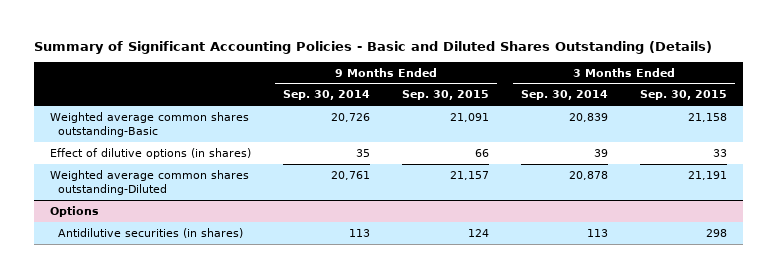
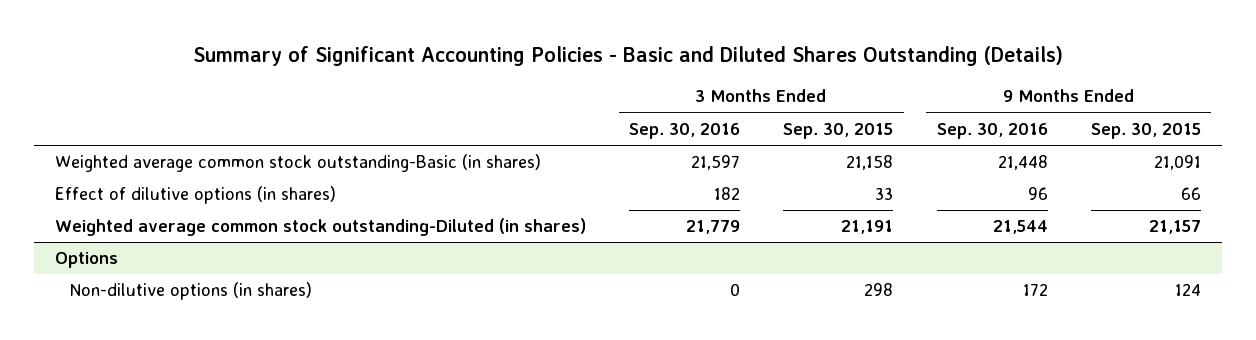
[282,90,370,101] Sep. 30, 2014 -> none
[520,90,608,101] Sep. 30, 2014 -> none
none -> [629,122,741,139] Sep. 30, 2016
none -> [936,122,1048,139] Sep. 30, 2016
[49,111,249,138] Weighted average common shares outstanding-Basic -> [55,154,542,173] Weighted average common stock outstanding-Basic (in shares)
[49,169,249,196] Weighted average common shares outstanding-Diluted -> [55,218,587,237] Weighted average common stock outstanding-Diluted (in shares)
[57,227,243,238] Antidilutive securities (in shares) -> [69,282,313,301] Non-dilutive options (in shares)

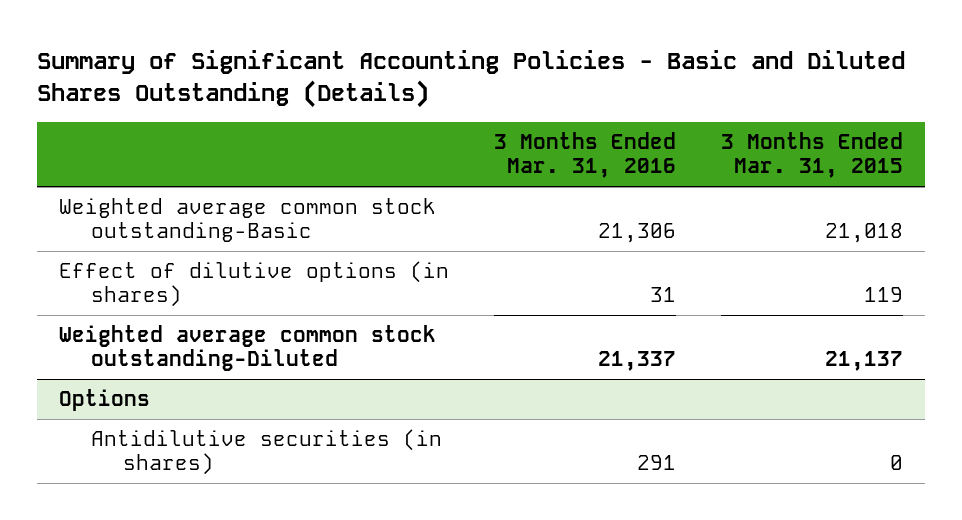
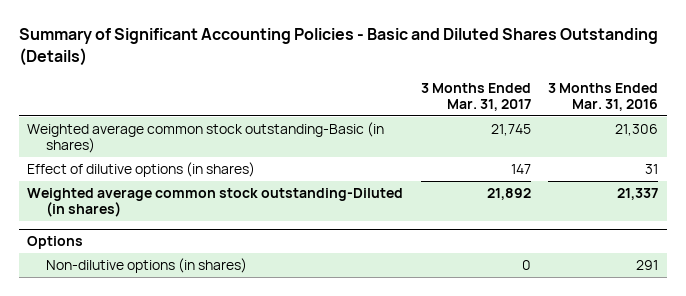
[720,132,903,179] 3 Months Ended Mar. 31, 2015 -> none
none -> [420,82,531,111] 3 Months Ended Mar. 31, 2017
[59,198,437,243] Weighted average common stock outstanding-Basic -> [27,122,385,154] Weighted average common stock outstanding-Basic (in shares)
[59,325,437,372] Weighted average common stock outstanding-Diluted -> [27,188,404,218] Weighted average common stock outstanding-Diluted (in shares)
[90,429,442,476] Antidilutive securities (in shares) -> [45,258,247,274] Non-dilutive options (in shares)

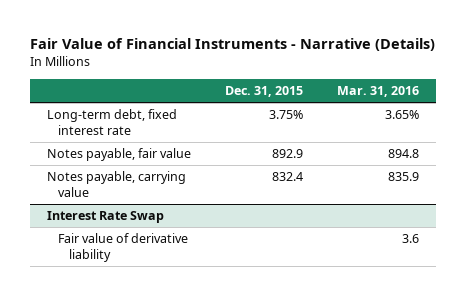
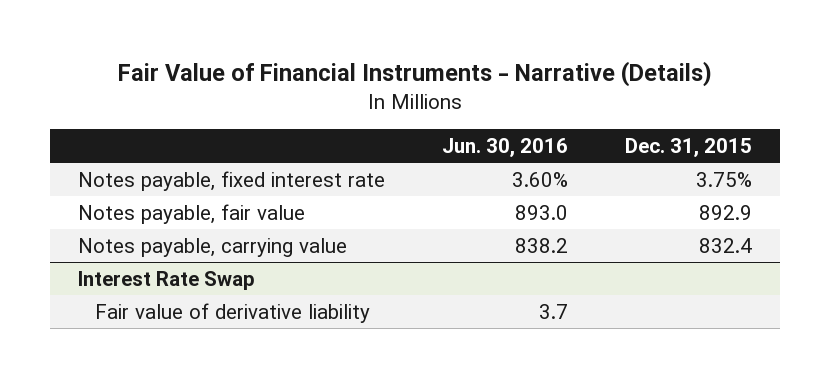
[337,86,420,98] Mar. 31, 2016 -> none
none -> [442,137,569,157] Jun. 30, 2016
[46,109,177,135] Long-term debt, fixed interest rate -> [78,170,386,191] Notes payable, fixed interest rate

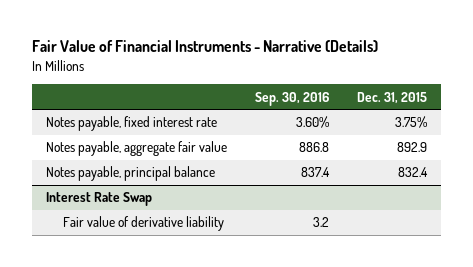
[442,137,569,157] Jun. 30, 2016 -> none
none -> [254,91,329,106] Sep. 30, 2016
[78,203,306,224] Notes payable, fair value -> [45,141,227,157] Notes payable, aggregate fair value
[78,237,348,257] Notes payable, carrying value -> [45,166,215,182] Notes payable, principal balance

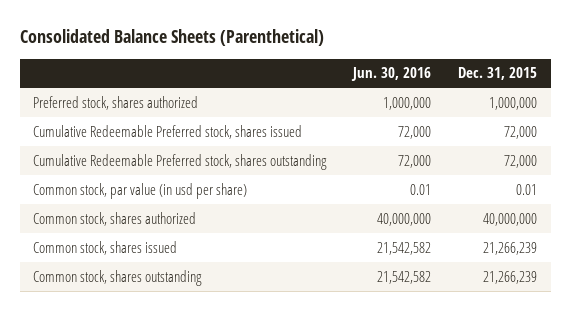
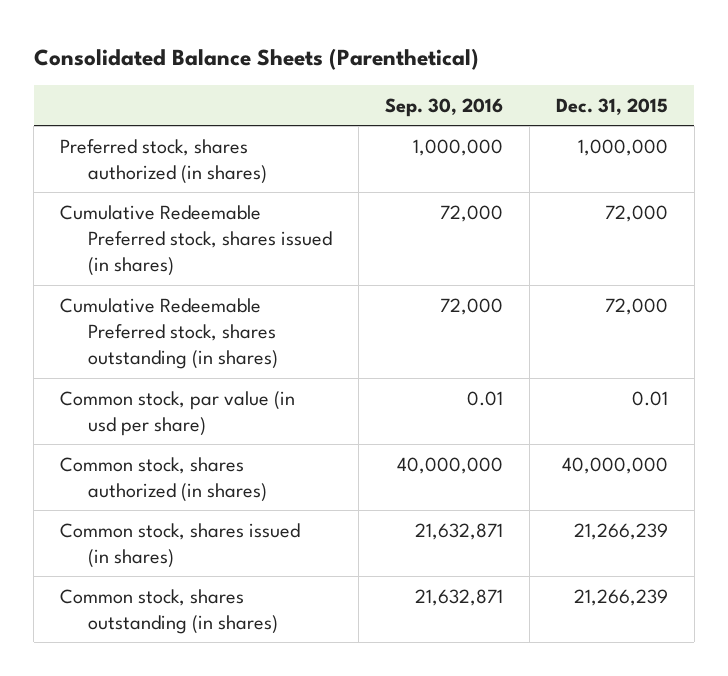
[351,67,432,82] Jun. 30, 2016 -> none
none -> [384,97,503,117] Sep. 30, 2016
[33,95,199,110] Preferred stock, shares authorized -> [60,138,267,184] Preferred stock, shares authorized (in shares)
[33,124,303,139] Cumulative Redeemable Preferred stock, shares issued -> [60,204,332,277] Cumulative Redeemable Preferred stock, shares issued (in shares)
[33,153,328,170] Cumulative Redeemable Preferred stock, shares outstanding -> [60,297,278,370] Cumulative Redeemable Preferred stock, shares outstanding (in shares)
[33,211,197,226] Common stock, shares authorized -> [60,456,267,502] Common stock, shares authorized (in shares)
[33,240,178,255] Common stock, shares issued -> [60,522,301,568] Common stock, shares issued (in shares)
[33,269,203,286] Common stock, shares outstanding -> [60,588,278,634] Common stock, shares outstanding (in shares)

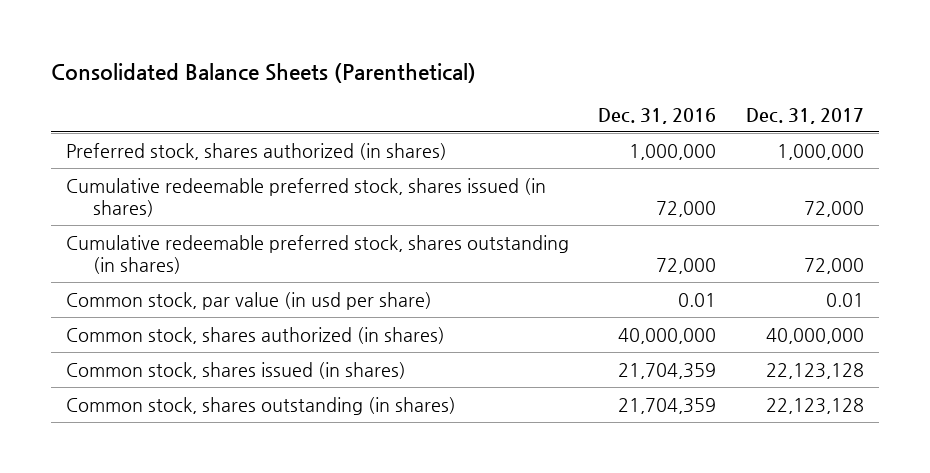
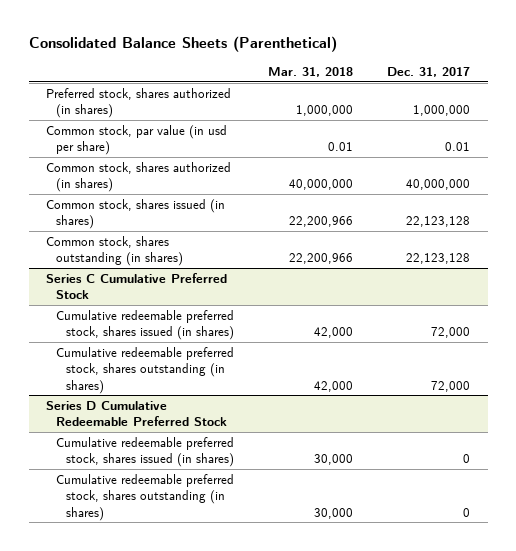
[598,107,717,124] Dec. 31, 2016 -> none
none -> [268,66,354,77] Mar. 31, 2018
[65,177,546,217] Cumulative redeemable preferred stock, shares issued (in shares) -> none
[65,234,569,274] Cumulative redeemable preferred stock, shares outstanding (in shares) -> none
none -> [45,272,227,300] Series C Cumulative Preferred Stock
none -> [55,309,234,341] Cumulative redeemable preferred stock, shares issued (in shares)
none -> [55,346,234,394] Cumulative redeemable preferred stock, shares outstanding (in shares)
none -> [45,400,227,427] Series D Cumulative Redeemable Preferred Stock
none -> [55,436,234,468] Cumulative redeemable preferred stock, shares issued (in shares)
none -> [55,473,234,521] Cumulative redeemable preferred stock, shares outstanding (in shares)

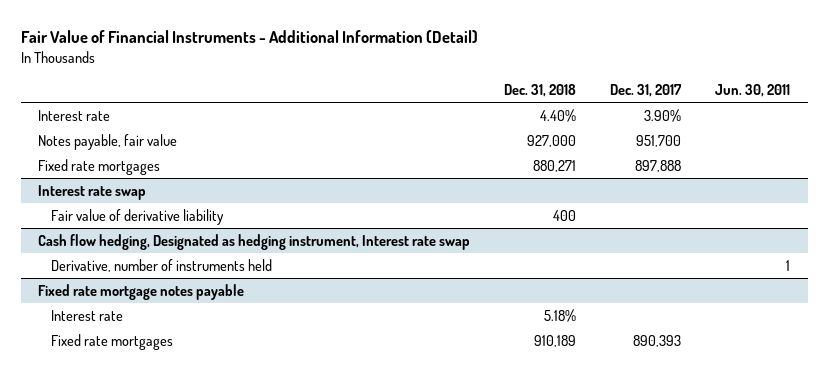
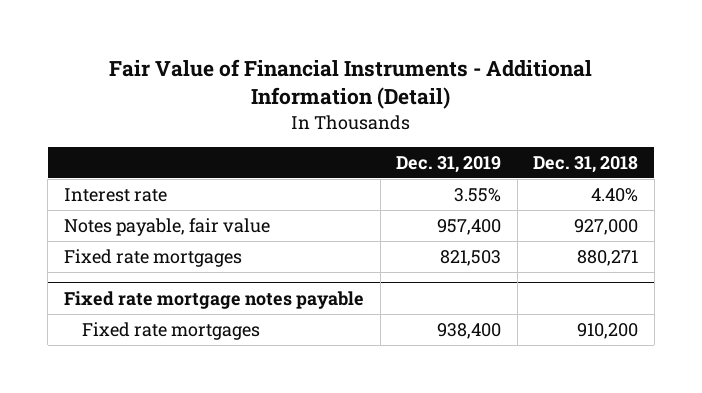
[610,84,683,98] Dec. 31, 2017 -> none
[715,84,791,98] Jun. 30, 2011 -> none
none -> [396,155,502,173] Dec. 31, 2019
[37,184,146,200] Interest rate swap -> none
[51,208,225,225] Fair value of derivative liability -> none
[37,233,470,250] Cash flow hedging, Designated as hedging instrument, Interest rate swap -> none
[51,258,273,272] Derivative, number of instruments held -> none
[51,309,124,321] Interest rate -> none
[534,334,577,347] 910,189 -> [577,323,639,340] 910,200

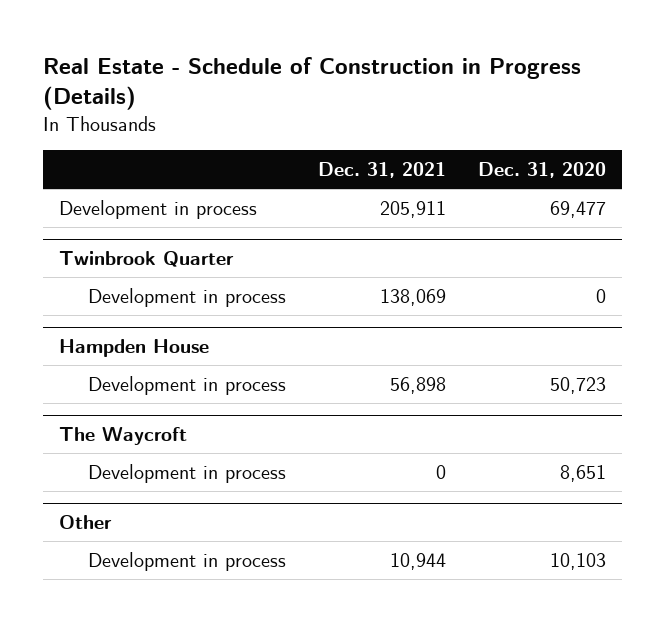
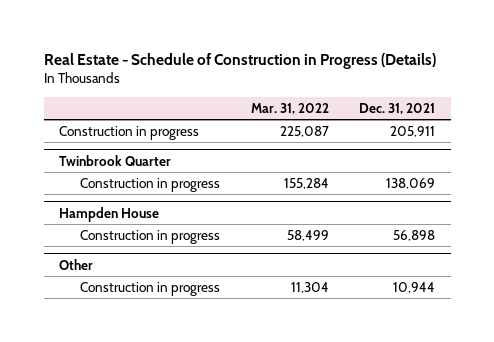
[478,162,607,179] Dec. 31, 2020 -> none
none -> [250,102,329,114] Mar. 31, 2022
[59,199,258,219] Development in process -> [58,125,199,140] Construction in progress
[87,287,286,307] Development in process -> [80,177,221,192] Construction in progress
[59,427,188,446] The Waycroft -> none
[87,463,286,483] Development in process -> none
[87,375,286,395] Development in process -> [80,229,221,244] Construction in progress
[87,551,286,571] Development in process -> [80,281,221,296] Construction in progress

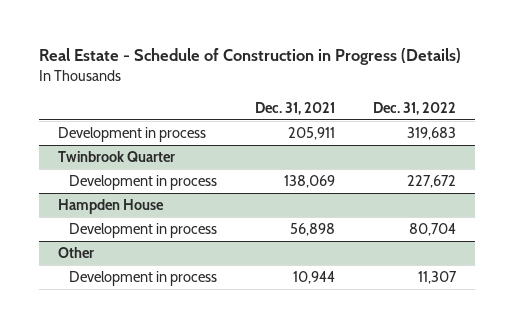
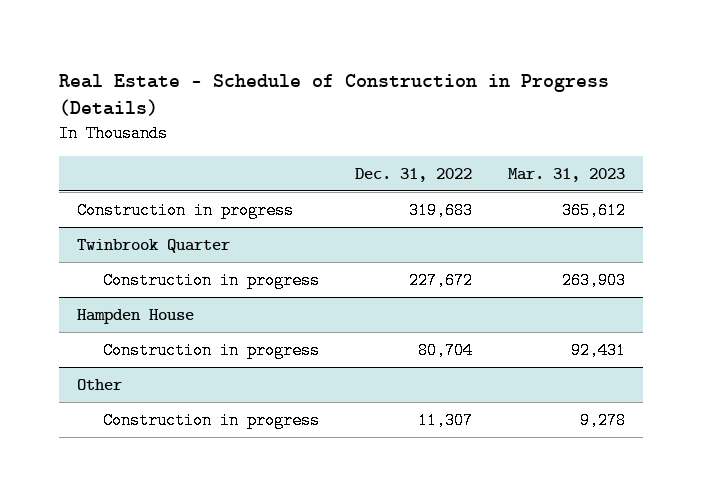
[254,101,335,115] Dec. 31, 2021 -> none
none -> [508,167,626,182] Mar. 31, 2023
[58,127,207,143] Development in process -> [77,201,295,219] Construction in progress
[68,175,217,191] Development in process -> [103,271,321,289] Construction in progress
[68,223,217,239] Development in process -> [103,341,321,359] Construction in progress
[68,271,217,287] Development in process -> [103,411,321,429] Construction in progress

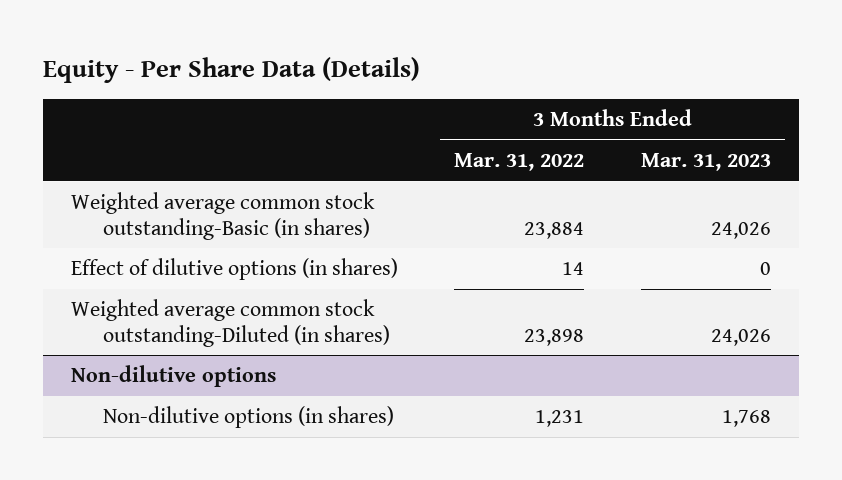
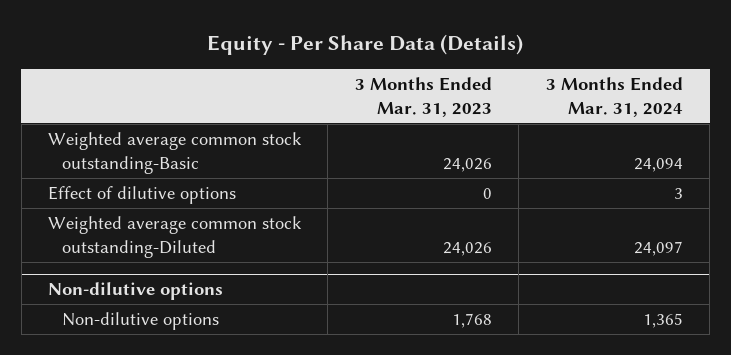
[454,153,585,172] Mar. 31, 2022 -> none
none -> [545,76,683,117] 3 Months Ended Mar. 31, 2024
[71,192,376,240] Weighted average common stock outstanding-Basic (in shares) -> [48,132,303,175] Weighted average common stock outstanding-Basic
[71,258,399,281] Effect of dilutive options (in shares) -> [48,186,237,205] Effect of dilutive options
[71,299,390,347] Weighted average common stock outstanding-Diluted (in shares) -> [48,216,303,259] Weighted average common stock outstanding-Diluted
[102,406,394,429] Non-dilutive options (in shares) -> [62,312,220,331] Non-dilutive options

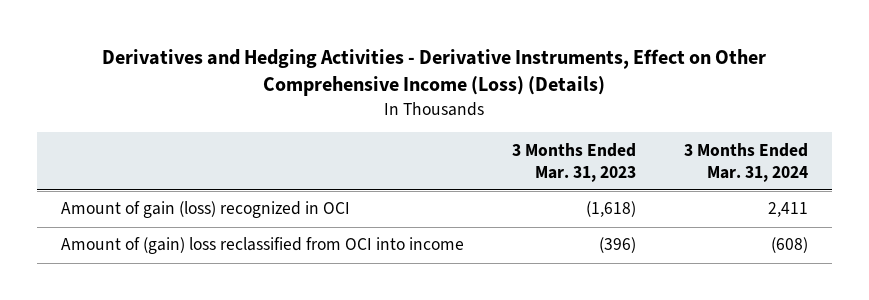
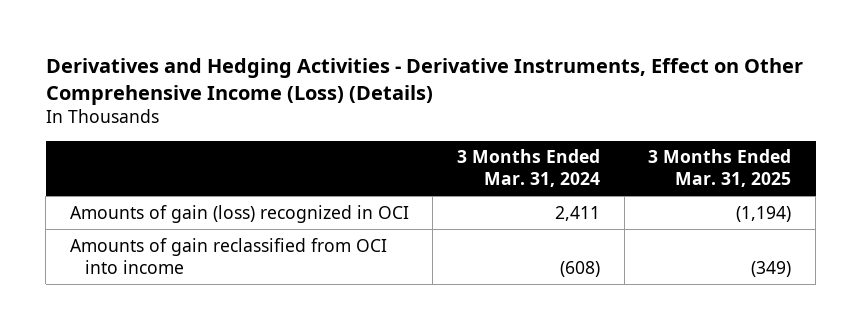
[511,142,636,182] 3 Months Ended Mar. 31, 2023 -> none
none -> [648,149,792,188] 3 Months Ended Mar. 31, 2025
[61,201,351,219] Amount of gain (loss) recognized in OCI -> [69,204,409,223] Amounts of gain (loss) recognized in OCI
[61,237,465,255] Amount of (gain) loss reclassified from OCI into income -> [69,237,387,274] Amounts of gain reclassified from OCI into income

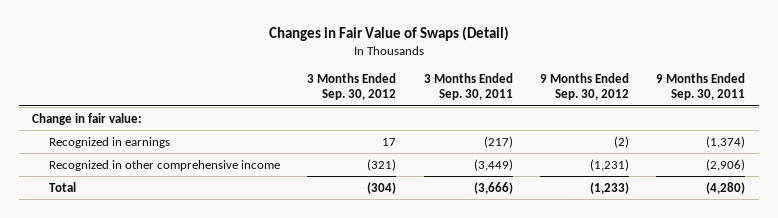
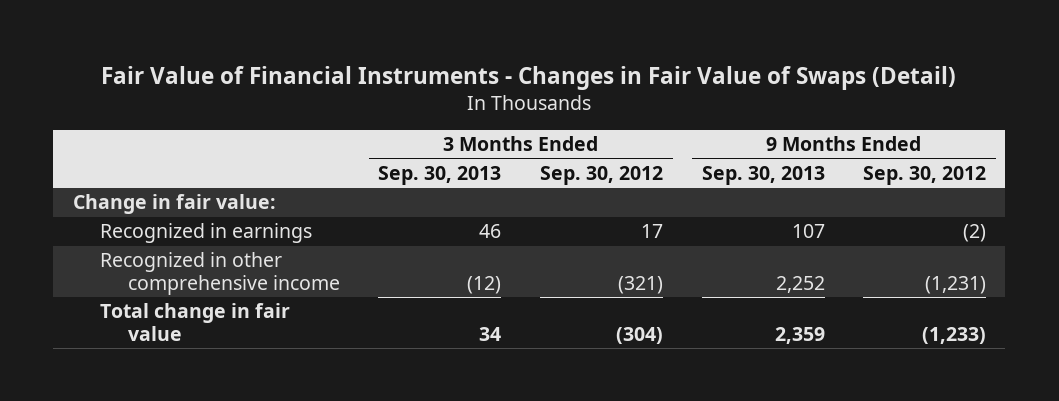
[268,26,509,42] Changes in Fair Value of Swaps (Detail) -> [101,65,957,90] Fair Value of Financial Instruments - Changes in Fair Value of Swaps (Detail)
[423,73,513,101] 3 Months Ended Sep. 30, 2011 -> none
[656,73,746,101] 9 Months Ended Sep. 30, 2011 -> none
none -> [378,165,502,185] Sep. 30, 2013
none -> [701,165,825,185] Sep. 30, 2013
[48,181,76,192] Total -> [100,303,291,342] Total change in fair value

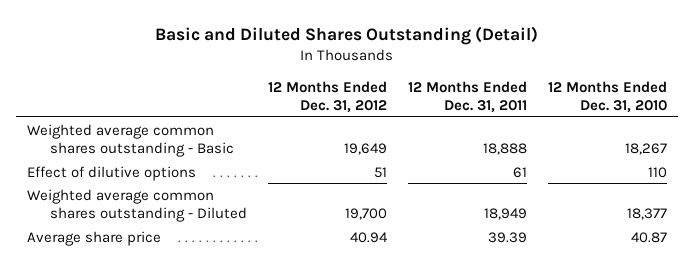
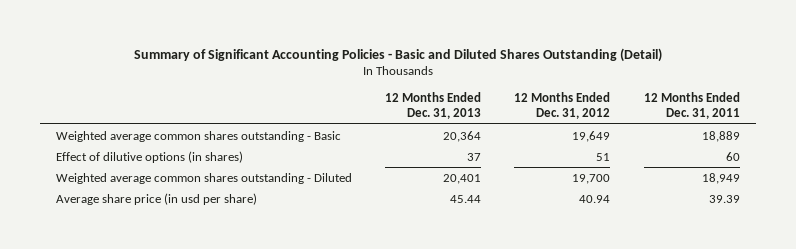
[155,25,539,45] Basic and Diluted Shares Outstanding (Detail) -> [133,47,662,62] Summary of Significant Accounting Policies - Basic and Diluted Shares Outstanding (Detail)
[548,80,668,114] 12 Months Ended Dec. 31, 2010 -> none
none -> [385,92,482,120] 12 Months Ended Dec. 31, 2013
[483,142,528,155] 18,888 -> [701,130,740,142] 18,889
[26,165,196,181] Effect of dilutive options -> [56,150,244,163] Effect of dilutive options (in shares)
[513,166,528,178] 61 -> [725,151,740,161] 60
[26,230,161,246] Average share price -> [56,192,258,205] Average share price (in usd per share)

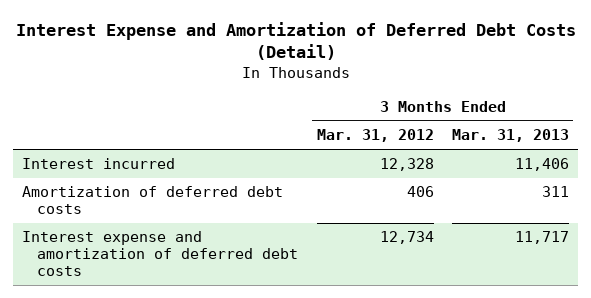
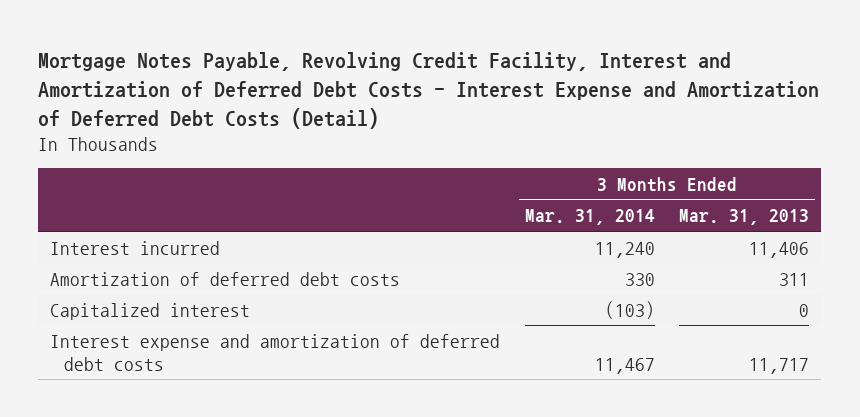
[15,21,576,61] Interest Expense and Amortization of Deferred Debt Costs (Detail) -> [38,52,820,129] Mortgage Notes Payable, Revolving Credit Facility, Interest and Amortization of Deferred Debt Costs - Interest Expense and Amortization of Deferred Debt Costs (Detail)
[316,129,434,143] Mar. 31, 2012 -> none
none -> [524,209,655,226] Mar. 31, 2014
none -> [50,302,251,320] Capitalized interest

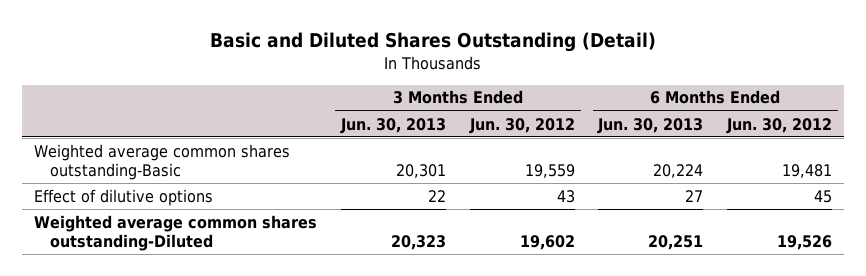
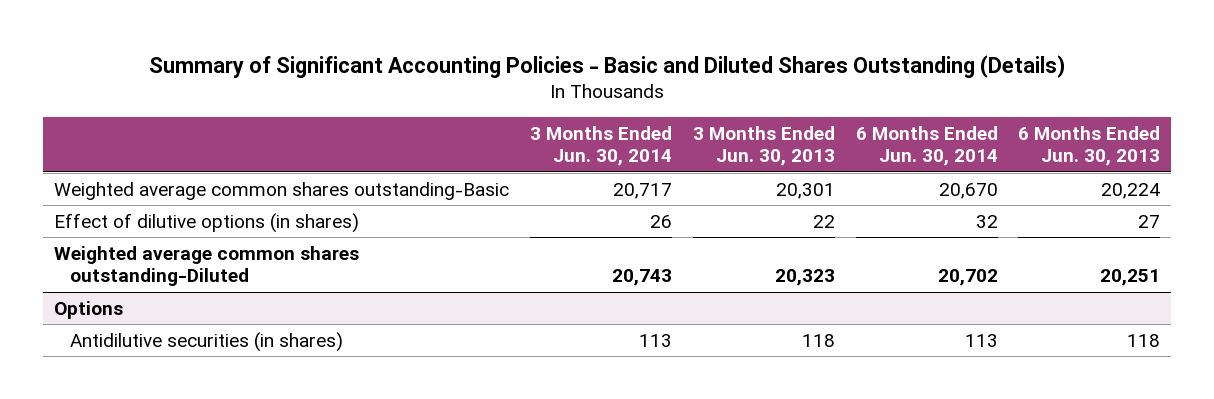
[210,32,657,53] Basic and Diluted Shares Outstanding (Detail) -> [149,54,1066,78] Summary of Significant Accounting Policies - Basic and Diluted Shares Outstanding (Details)
[468,117,575,134] Jun. 30, 2012 -> none
[726,117,833,134] Jun. 30, 2012 -> none
none -> [529,125,672,167] 3 Months Ended Jun. 30, 2014
none -> [855,125,998,167] 6 Months Ended Jun. 30, 2014
[34,188,214,206] Effect of dilutive options -> [53,212,359,233] Effect of dilutive options (in shares)
none -> [53,300,123,319] Options
none -> [70,331,344,352] Antidilutive securities (in shares)

